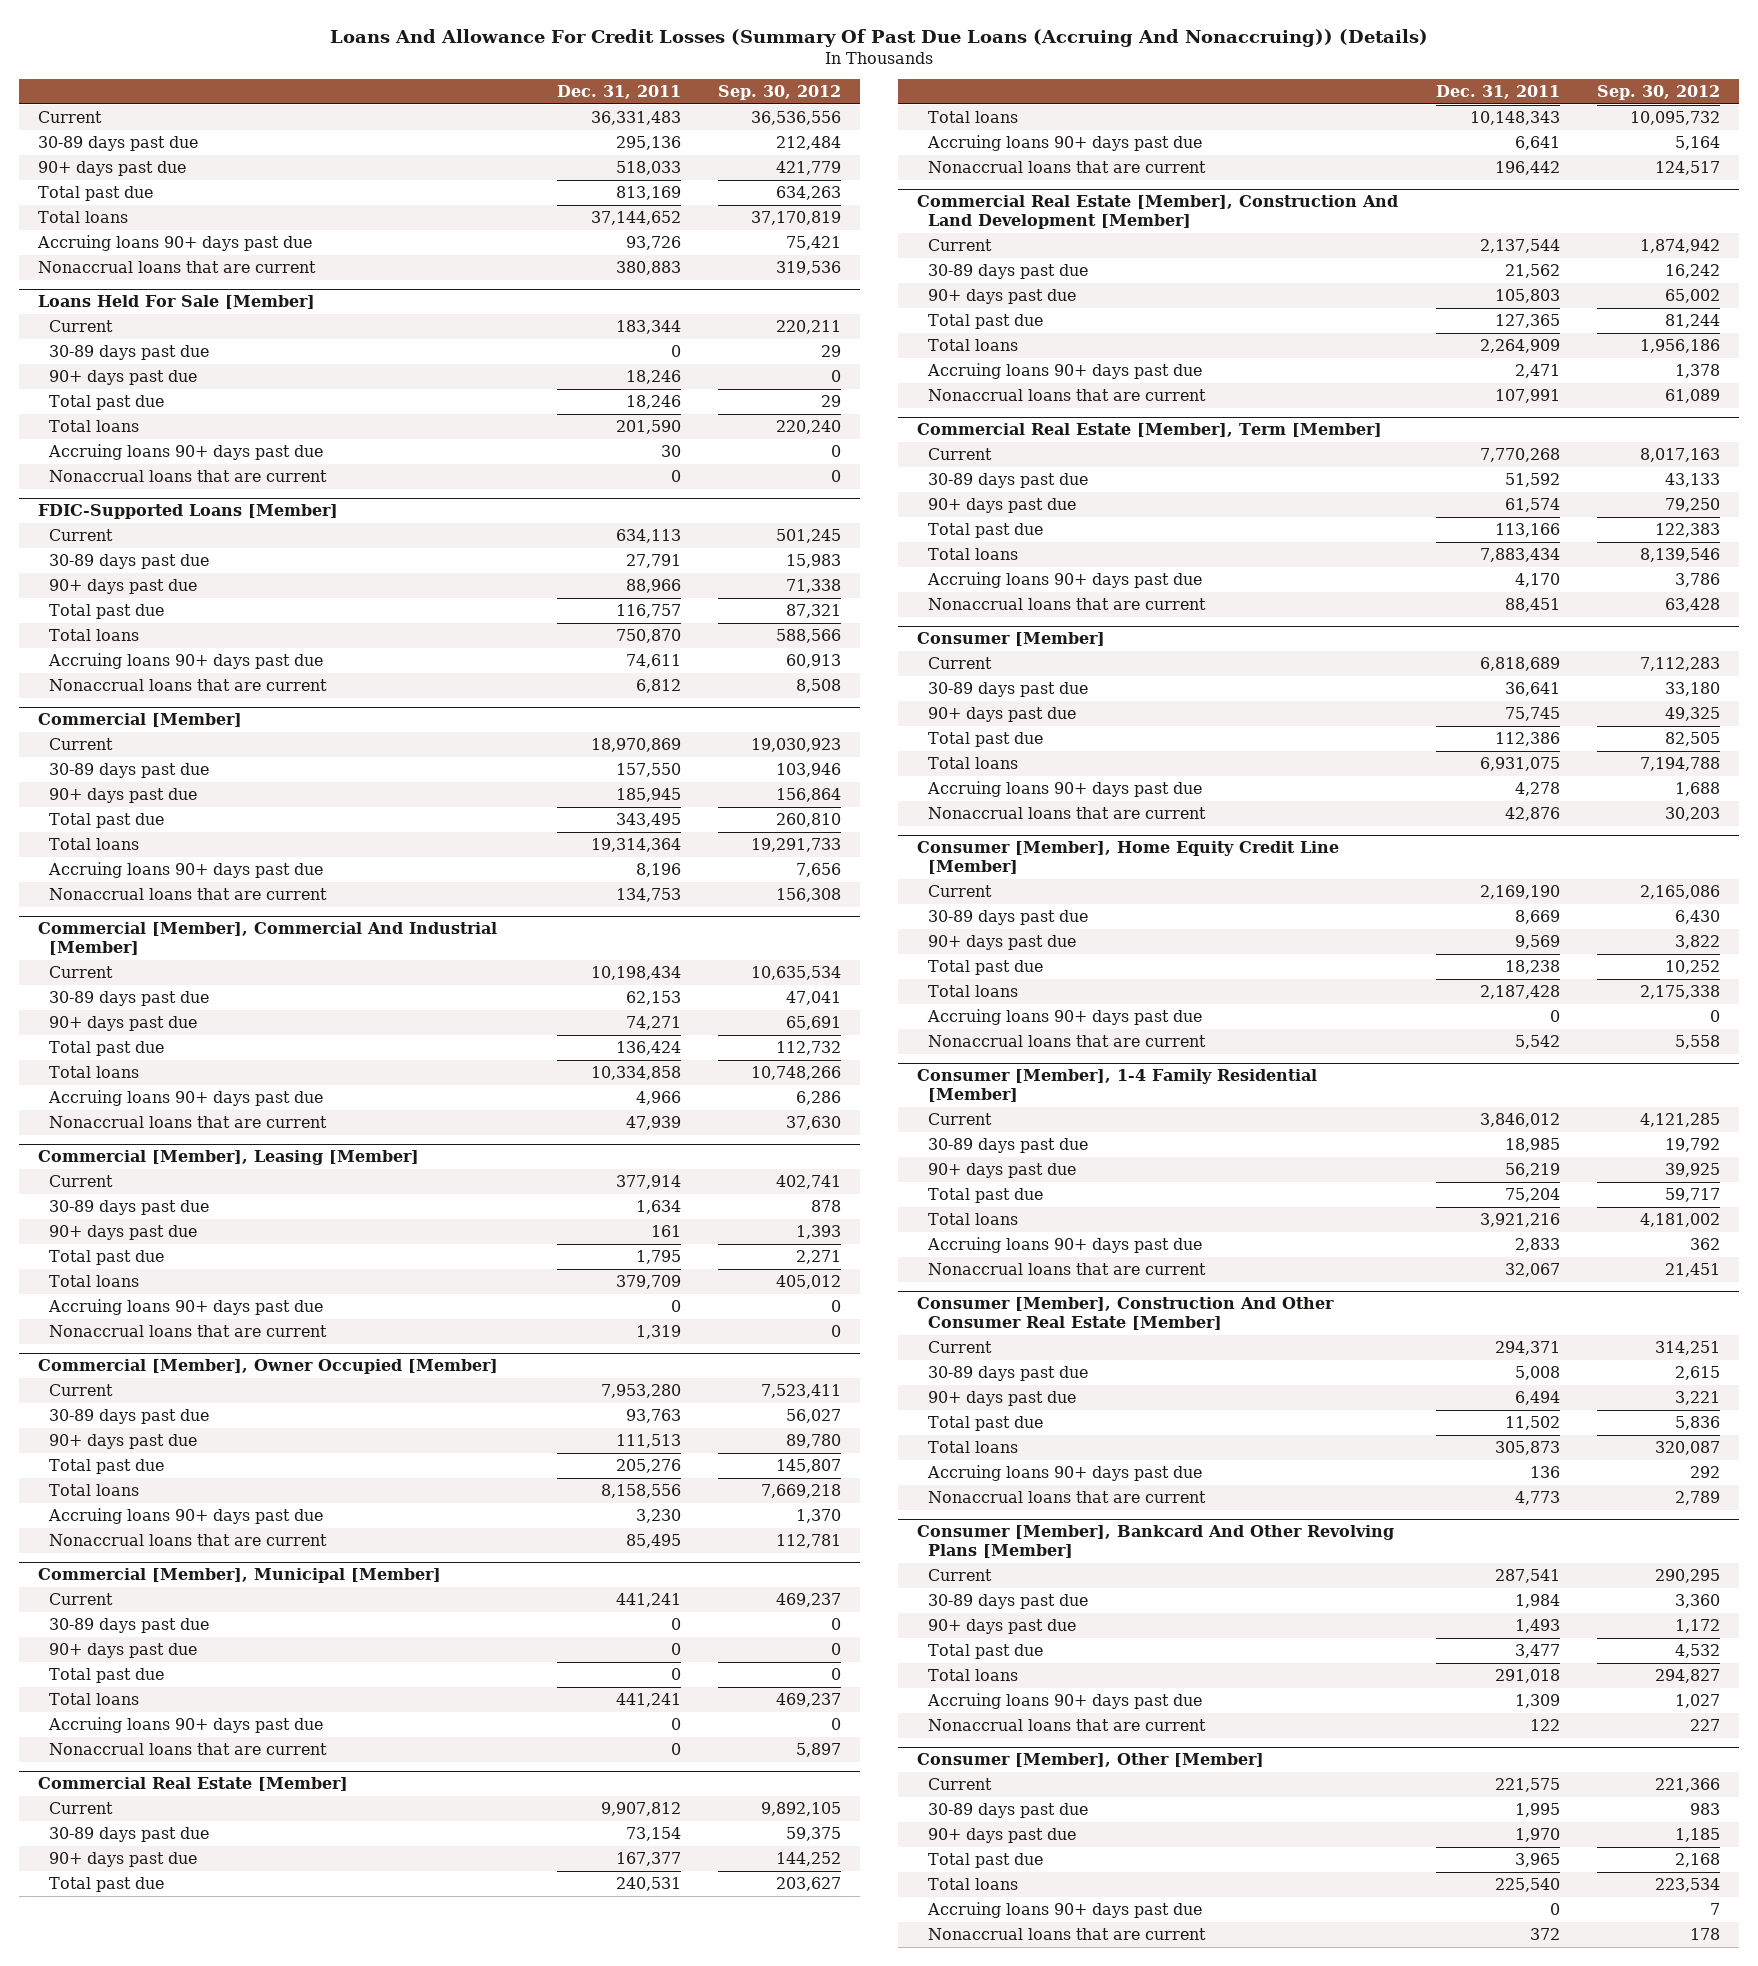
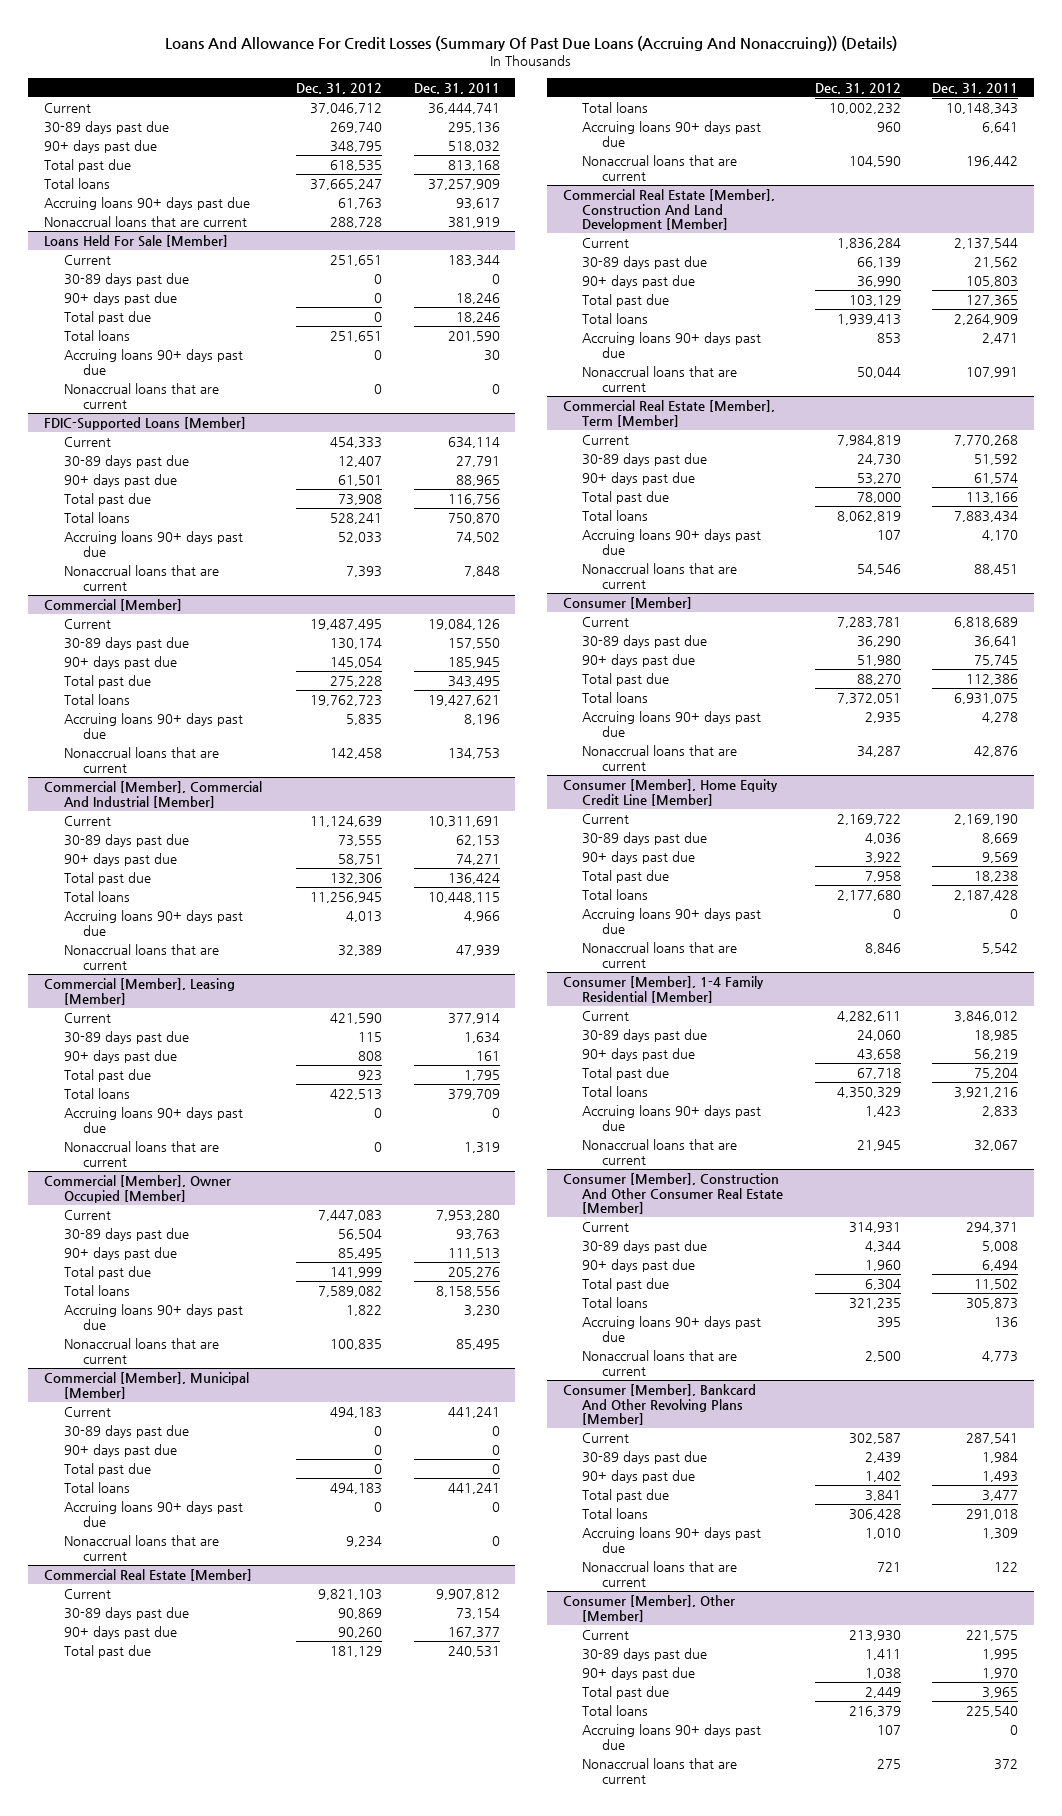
[718,85,842,101] Sep. 30, 2012 -> none
none -> [296,82,383,94] Dec. 31, 2012
[590,110,681,125] 36,331,483 -> [427,102,500,114] 36,444,741
[615,160,681,175] 518,033 -> [447,140,500,152] 518,032
[615,185,681,200] 813,169 -> [447,159,500,171] 813,168
[590,210,681,225] 37,144,652 -> [427,178,500,190] 37,257,909
[625,235,681,250] 93,726 -> [455,197,500,209] 93,617
[615,260,681,275] 380,883 -> [447,216,500,228] 381,919
[615,528,681,543] 634,113 -> [447,436,500,448] 634,114
[625,578,681,593] 88,966 -> [455,474,500,486] 88,965
[615,603,681,618] 116,757 -> [447,493,500,505] 116,756
[625,653,681,668] 74,611 -> [455,531,500,543] 74,502
[635,678,681,693] 6,812 -> [463,565,500,577] 7,848
[590,737,681,752] 18,970,869 -> [427,618,500,630] 19,084,126
[590,837,681,852] 19,314,364 -> [427,694,500,706] 19,427,621
[590,965,681,980] 10,198,434 -> [427,815,500,827] 10,311,691
[590,1065,681,1080] 10,334,858 -> [427,891,500,903] 10,448,115

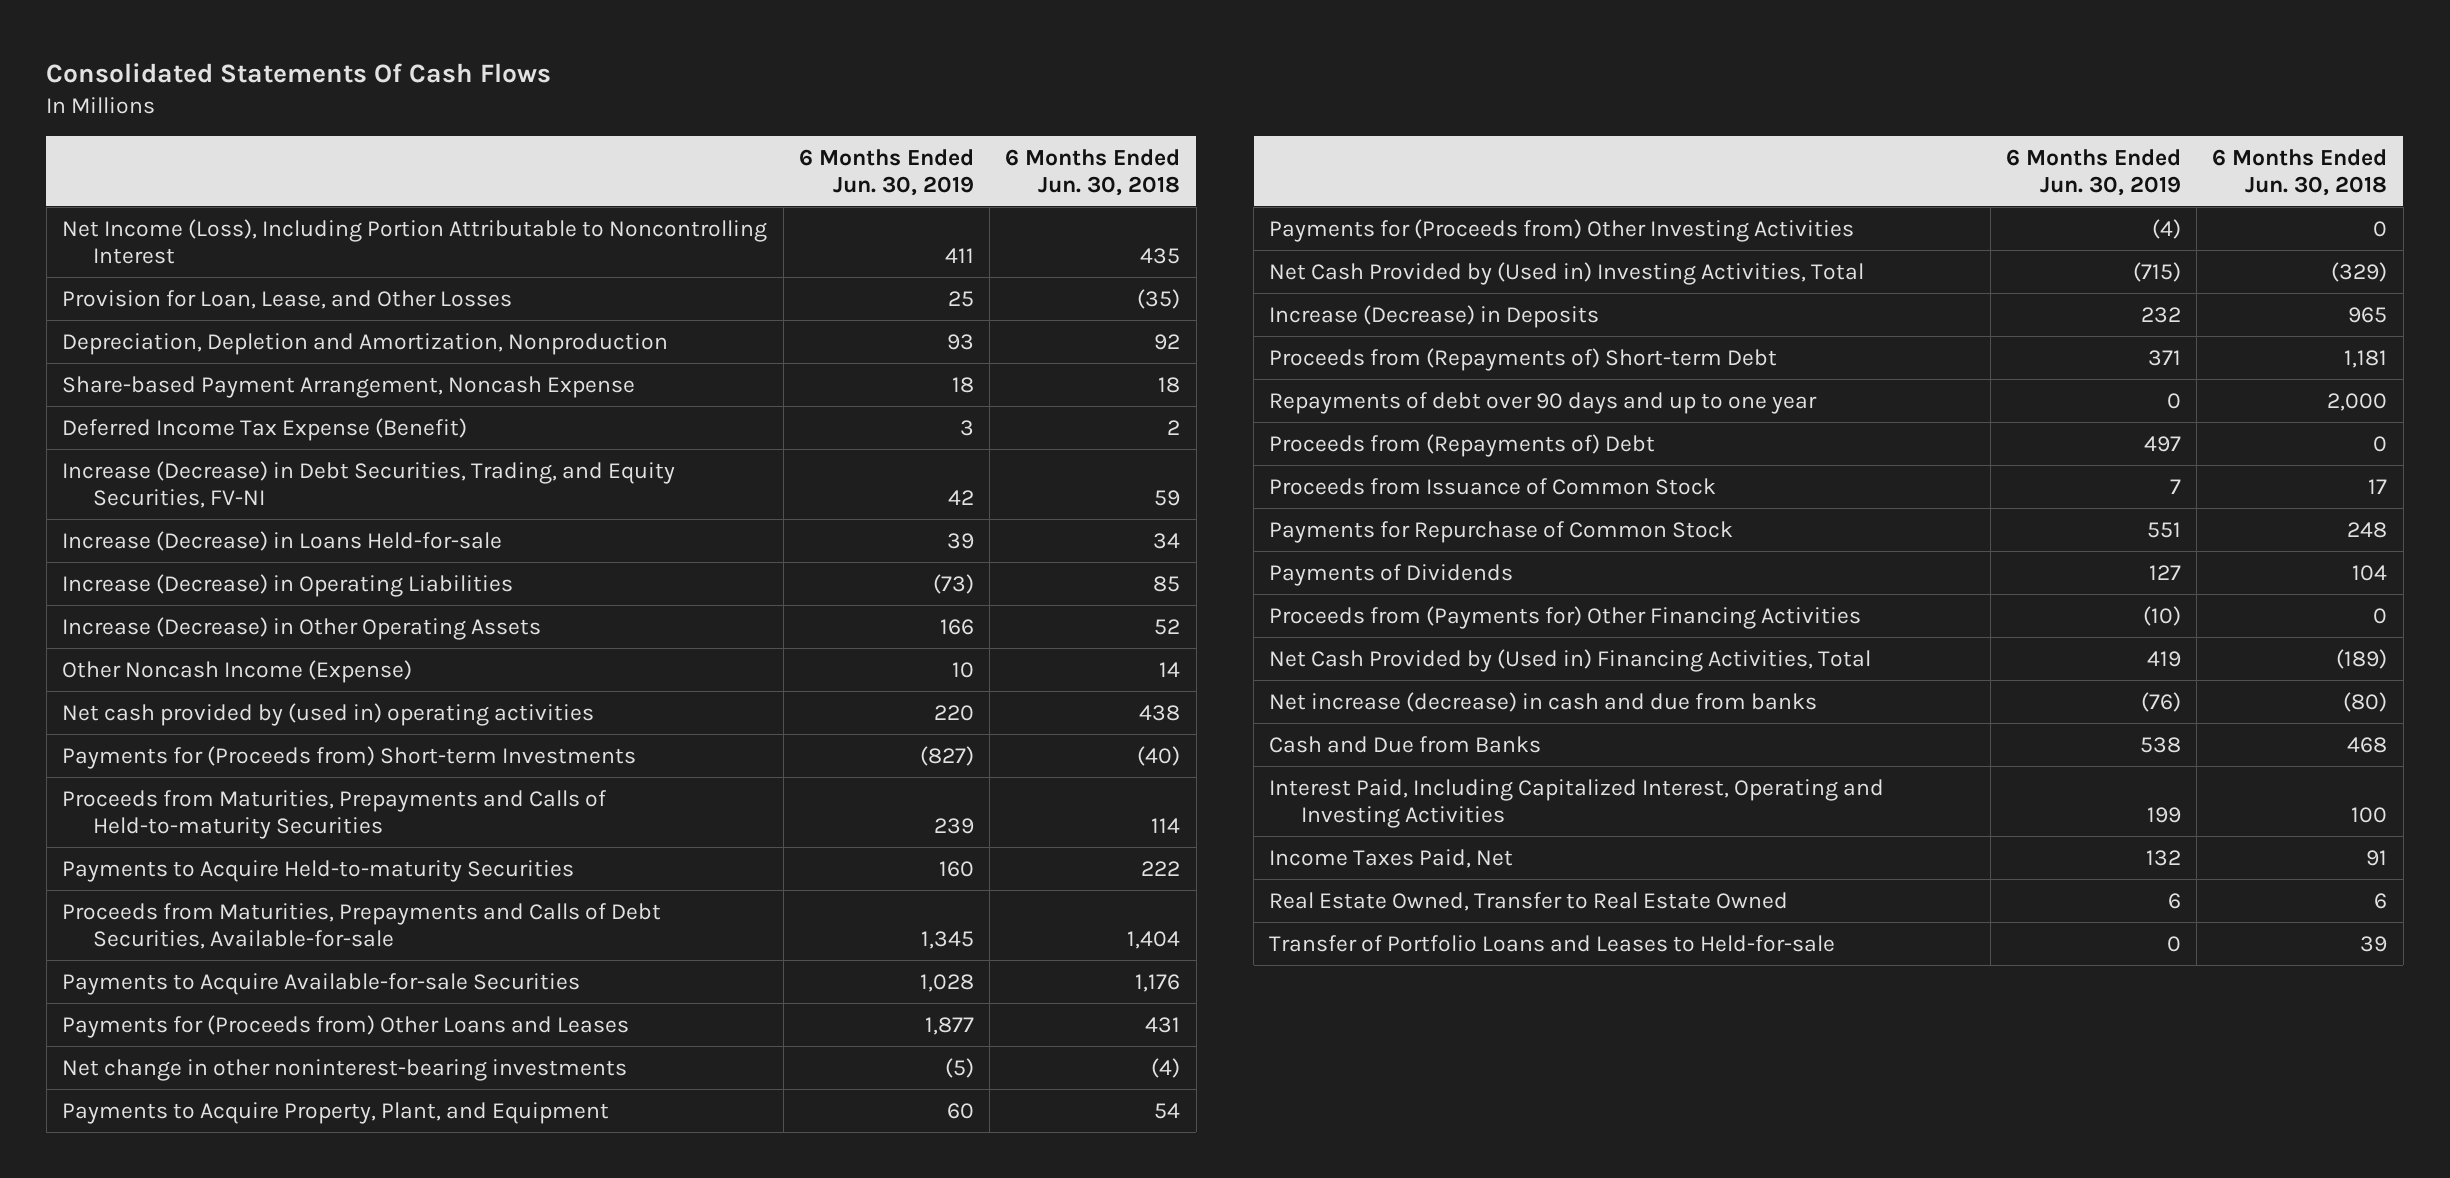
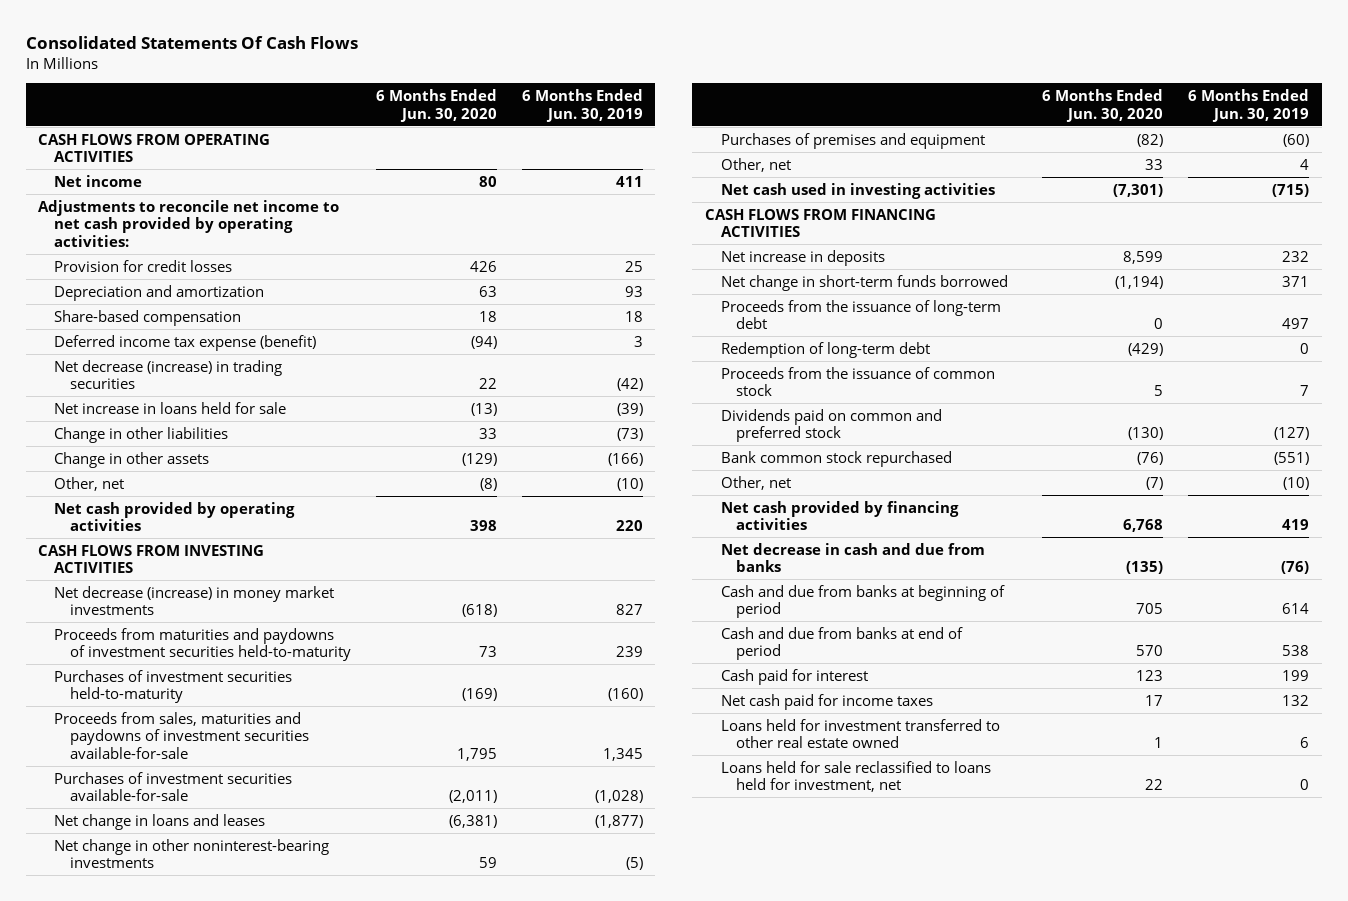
[1005,148,1181,196] 6 Months Ended Jun. 30, 2018 -> none
none -> [375,88,497,122] 6 Months Ended Jun. 30, 2020
[62,289,513,309] Provision for Loan, Lease, and Other Losses -> none
[62,745,637,769] Payments for (Proceeds from) Short-term Investments -> none
[62,972,581,995] Payments to Acquire Available-for-sale Securities -> none
none -> [38,133,271,163] CASH FLOWS FROM OPERATING ACTIVITIES
[62,218,768,264] Net Income (Loss), Including Portion Attributable to Noncontrolling Interest -> [53,174,142,187] Net income
none -> [38,199,340,248] Adjustments to reconcile net income to net cash provided by operating activities:
none -> [53,259,232,272] Provision for credit losses
[62,332,669,355] Depreciation, Depletion and Amortization, Nonproduction -> [53,284,264,301] Depreciation and amortization
[62,375,636,398] Share-based Payment Arrangement, Noncash Expense -> [53,309,241,326] Share-based compensation
[62,417,468,441] Deferred Income Tax Expense (Benefit) -> [53,334,316,351] Deferred income tax expense (benefit)
[62,460,676,508] Increase (Decrease) in Debt Securities, Trading, and Equity Securities, FV-NI -> [53,359,282,390] Net decrease (increase) in trading securities
[947,489,974,505] 42 -> [616,378,643,392] (42)
[62,530,503,551] Increase (Decrease) in Loans Held-for-sale -> [53,401,286,414] Net increase in loans held for sale
[946,532,974,549] 39 -> [616,402,643,416] (39)
[62,573,514,597] Increase (Decrease) in Operating Liabilities -> [53,426,228,443] Change in other liabilities
[62,616,542,640] Increase (Decrease) in Other Operating Assets -> [53,451,209,468] Change in other assets
[939,618,974,635] 166 -> [607,452,643,466] (166)
[62,659,413,683] Other Noncash Income (Expense) -> [53,476,124,491] Other, net
[951,661,974,678] 10 -> [616,477,643,491] (10)
[62,702,595,726] Net cash provided by (used in) operating activities -> [53,501,295,532] Net cash provided by operating activities
none -> [38,544,265,574] CASH FLOWS FROM INVESTING ACTIVITIES
none -> [53,585,334,616] Net decrease (increase) in money market investments
[62,789,607,839] Proceeds from Maturities, Prepayments and Calls of Held-to-maturity Securities -> [53,627,351,662] Proceeds from maturities and paydowns of investment securities held-to-maturity
[62,859,575,882] Payments to Acquire Held-to-maturity Securities -> [53,669,292,704] Purchases of investment securities held-to-maturity
[938,860,974,877] 160 -> [607,688,643,702] (160)
[62,902,662,949] Proceeds from Maturities, Prepayments and Calls of Debt Securities, Available-for-sale -> [53,711,309,760] Proceeds from sales, maturities and paydowns of investment securities available-for-sale
none -> [53,771,292,802] Purchases of investment securities available-for-sale
[62,1014,630,1038] Payments for (Proceeds from) Other Loans and Leases -> [53,813,265,830] Net change in loans and leases
[924,1016,974,1035] 1,877 -> [594,814,643,828] (1,877)
[1269,218,1855,242] Payments for (Proceeds from) Other Investing Activities -> none
[1269,391,1818,414] Repayments of debt over 90 days and up to one year -> none
[1269,563,1514,586] Payments of Dividends -> none
[62,1101,610,1124] Payments to Acquire Property, Plant, and Equipment -> [720,132,985,149] Purchases of premises and equipment
[946,1102,974,1119] 60 -> [1283,133,1310,147] (60)
none -> [720,157,791,172] Other, net
[1269,261,1865,285] Net Cash Provided by (Used in) Investing Activities, Total -> [720,182,995,199] Net cash used in investing activities
none -> [704,208,936,238] CASH FLOWS FROM FINANCING ACTIVITIES
[1269,304,1600,328] Increase (Decrease) in Deposits -> [720,249,885,266] Net increase in deposits
[1269,347,1778,371] Proceeds from (Repayments of) Short-term Debt -> [720,274,1008,291] Net change in short-term funds borrowed
[1269,433,1656,457] Proceeds from (Repayments of) Debt -> [720,299,1001,330] Proceeds from the issuance of long-term debt
none -> [720,341,930,358] Redemption of long-term debt
[1269,477,1717,495] Proceeds from Issuance of Common Stock -> [720,366,995,397] Proceeds from the issuance of common stock
none -> [720,408,942,443] Dividends paid on common and preferred stock
[1269,520,1734,543] Payments for Repurchase of Common Stock -> [720,450,952,467] Bank common stock repurchased
[2146,521,2181,538] 551 -> [1274,451,1310,465] (551)
[1269,605,1862,629] Proceeds from (Payments for) Other Financing Activities -> [720,475,791,490] Other, net
[1269,648,1872,672] Net Cash Provided by (Used in) Financing Activities, Total -> [720,500,959,531] Net cash provided by financing activities
[1269,691,1818,712] Net increase (decrease) in cash and due from banks -> [720,542,985,573] Net decrease in cash and due from banks
none -> [720,584,1005,619] Cash and due from banks at beginning of period
[1269,735,1542,753] Cash and Due from Banks -> [720,626,963,661] Cash and due from banks at end of period
[1269,778,1885,828] Interest Paid, Including Capitalized Interest, Operating and Investing Activities -> [720,668,868,685] Cash paid for interest
[1269,848,1514,868] Income Taxes Paid, Net -> [720,693,933,710] Net cash paid for income taxes
[1269,891,1789,911] Real Estate Owned, Transfer to Real Estate Owned -> [720,718,1000,749] Loans held for investment transferred to other real estate owned
[1269,934,1836,952] Transfer of Portfolio Loans and Leases to Held-for-sale -> [720,760,991,793] Loans held for sale reclassified to loans held for investment, net

